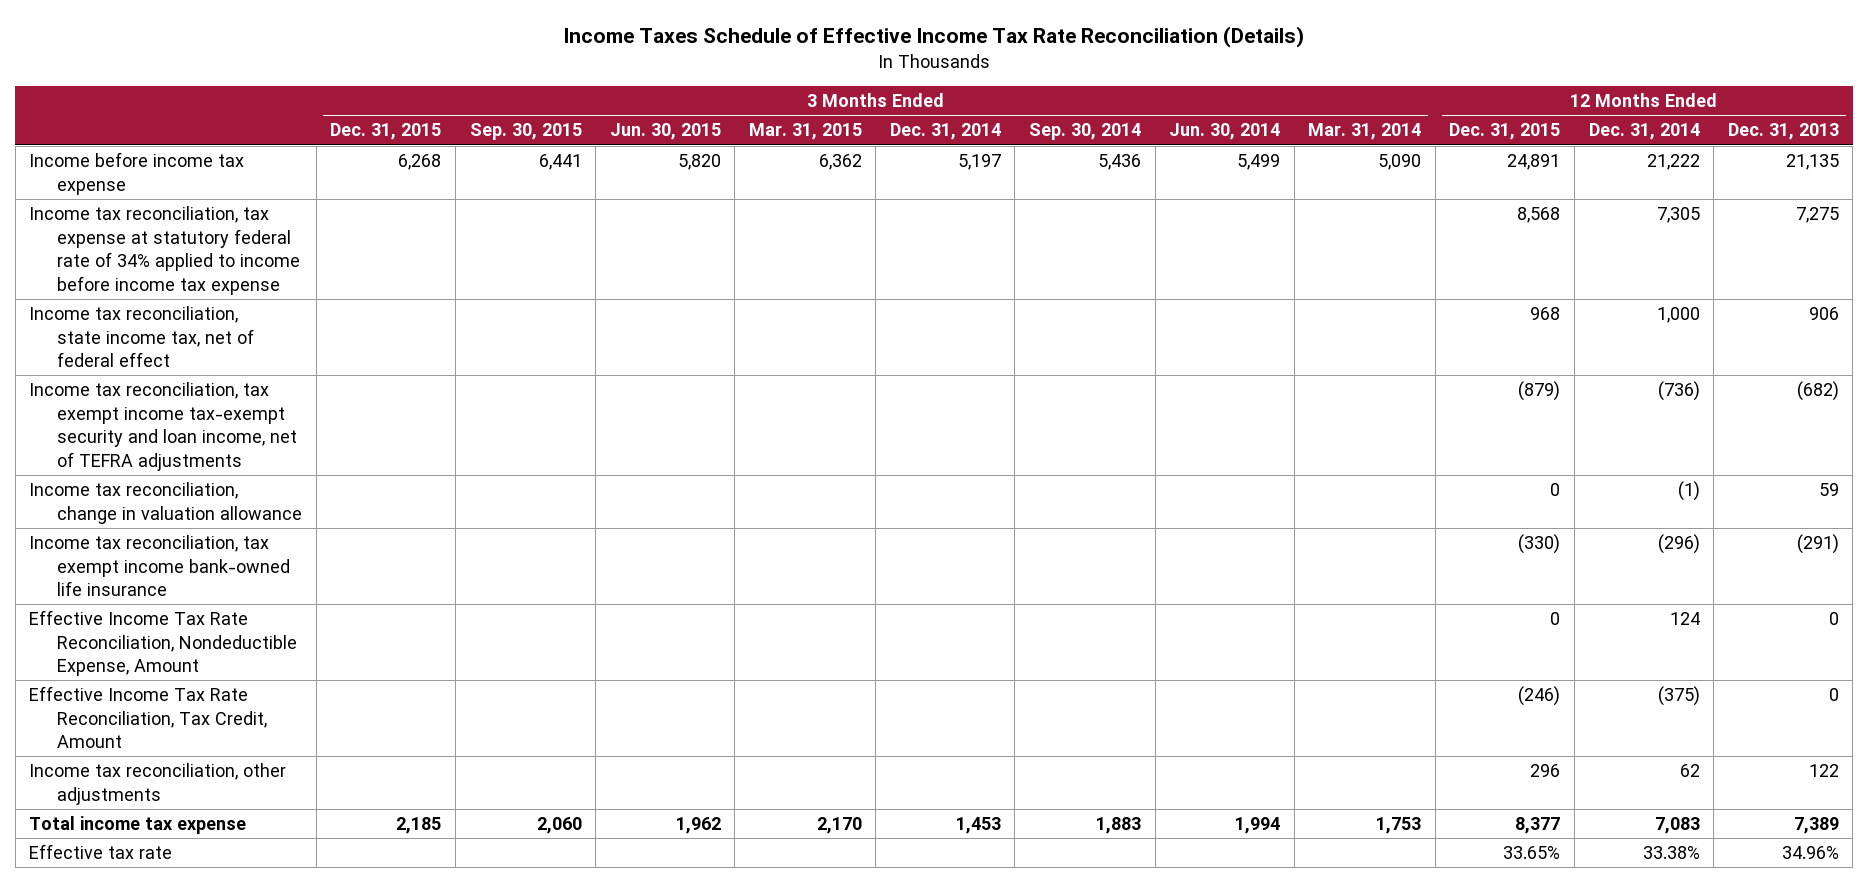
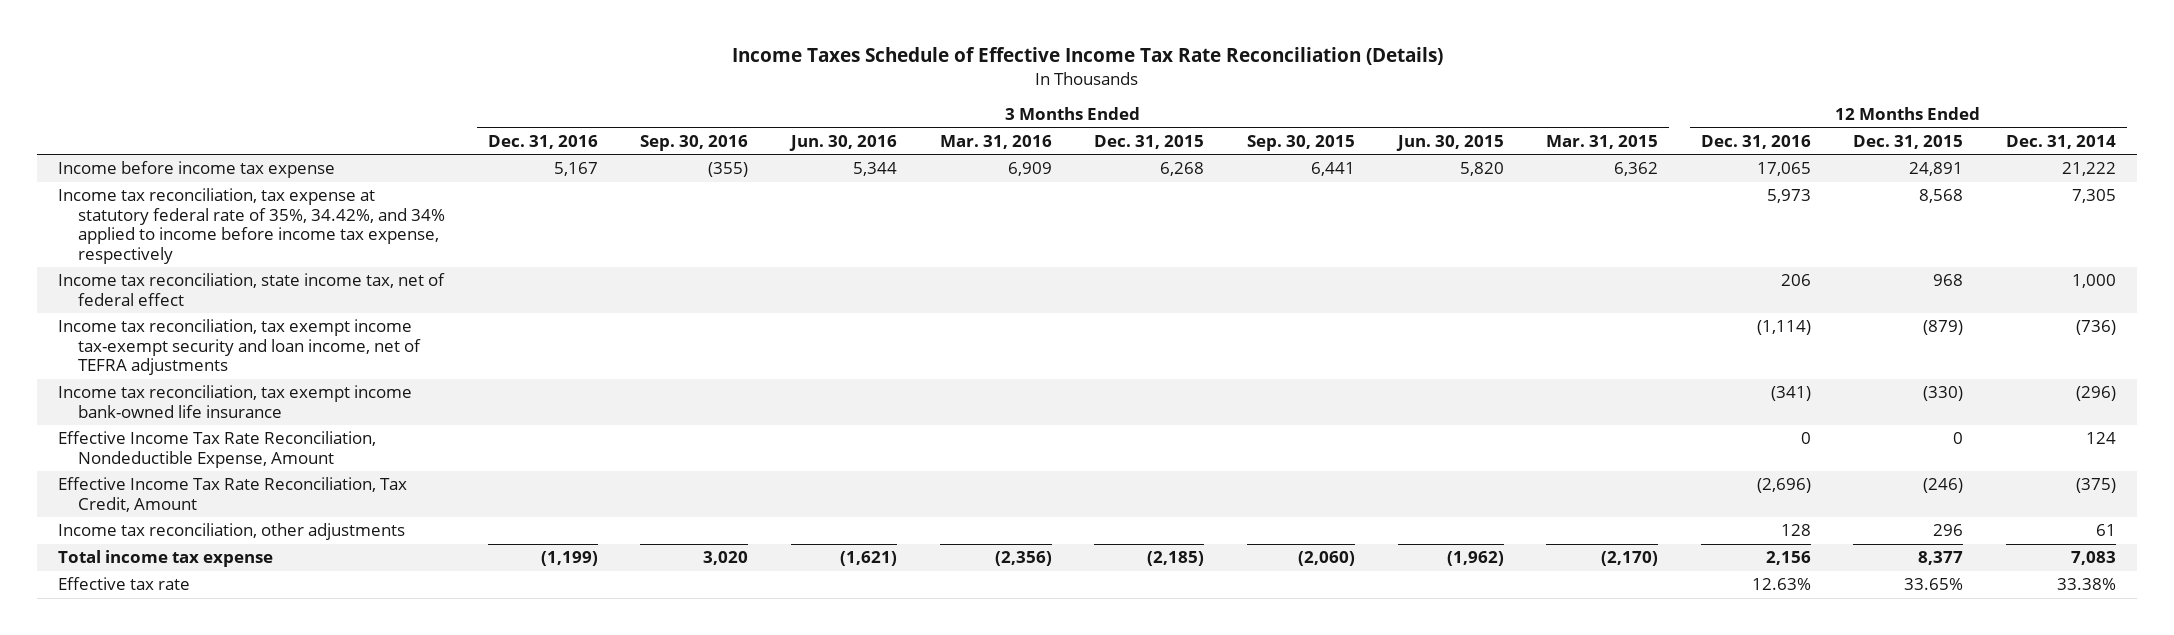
[889,123,1001,141] Dec. 31, 2014 -> none
[1029,123,1142,141] Sep. 30, 2014 -> none
[1169,123,1281,141] Jun. 30, 2014 -> none
[1308,123,1422,141] Mar. 31, 2014 -> none
[1727,123,1839,141] Dec. 31, 2013 -> none
none -> [487,134,598,149] Dec. 31, 2016
none -> [640,134,749,151] Sep. 30, 2016
none -> [789,134,898,151] Jun. 30, 2016
none -> [939,134,1052,149] Mar. 31, 2016
none -> [1700,134,1811,149] Dec. 31, 2016
[29,206,301,295] Income tax reconciliation, tax expense at statutory federal rate of 34% applied to income before income tax expense -> [57,188,446,265] Income tax reconciliation, tax expense at statutory federal rate of 35%, 34.42%, and 34% applied to income before income tax expense, respectively
[29,482,303,524] Income tax reconciliation, change in valuation allowance -> none
[1679,764,1700,778] 62 -> [2096,524,2117,537] 61
[396,817,442,835] 2,185 -> [1147,551,1205,567] (2,185)
[536,817,582,835] 2,060 -> [1297,551,1355,567] (2,060)
[675,817,721,835] 1,962 -> [1446,551,1504,567] (1,962)
[816,817,862,835] 2,170 -> [1601,551,1659,567] (2,170)

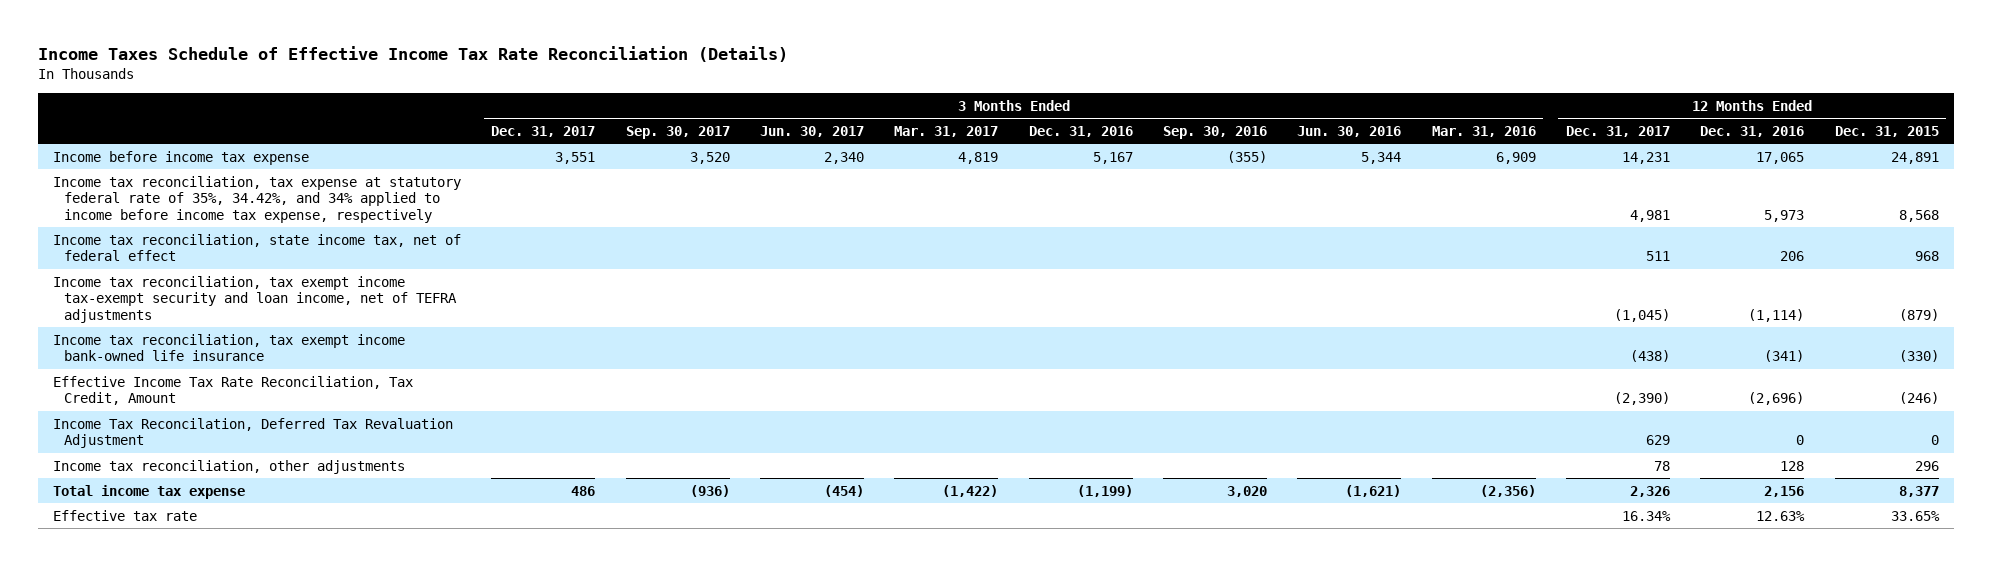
[1094,134,1205,149] Dec. 31, 2015 -> none
[1246,134,1355,151] Sep. 30, 2015 -> none
[1395,134,1504,151] Jun. 30, 2015 -> none
[1546,134,1659,149] Mar. 31, 2015 -> none
[2006,134,2117,149] Dec. 31, 2014 -> none
none -> [491,125,596,137] Dec. 31, 2017
none -> [625,125,730,139] Sep. 30, 2017
none -> [760,125,865,137] Jun. 30, 2017
none -> [894,125,999,137] Mar. 31, 2017
none -> [1566,125,1671,137] Dec. 31, 2017
[57,431,376,468] Effective Income Tax Rate Reconciliation, Nondeductible Expense, Amount -> none
none -> [53,417,454,449] Income Tax Reconcilation, Deferred Tax Revaluation Adjustment

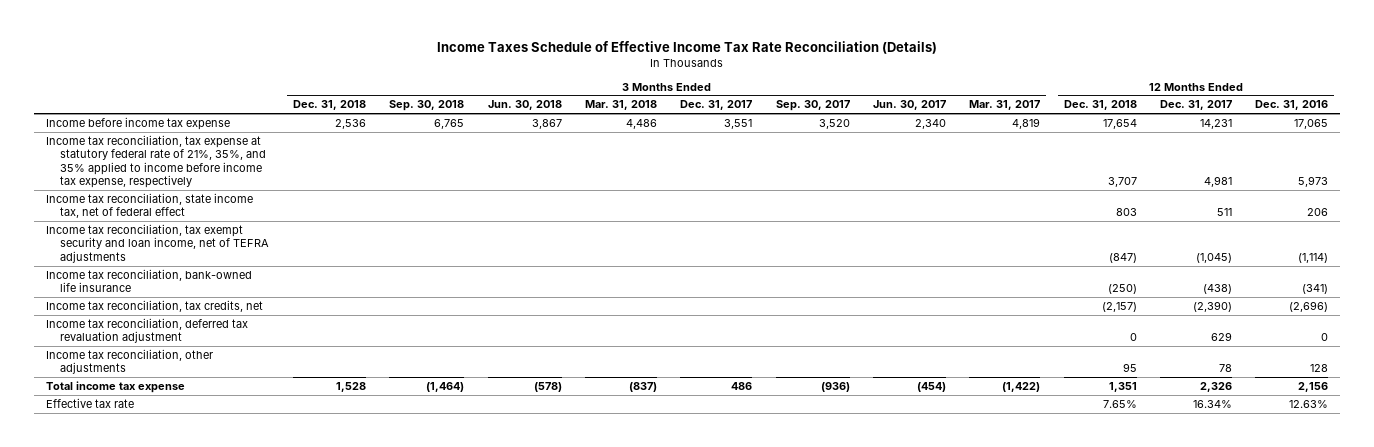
[1028,125,1133,137] Dec. 31, 2016 -> none
[1163,125,1268,139] Sep. 30, 2016 -> none
[1297,125,1402,137] Jun. 30, 2016 -> none
[1431,125,1536,137] Mar. 31, 2016 -> none
[1834,125,1939,137] Dec. 31, 2015 -> none
none -> [292,100,366,111] Dec. 31, 2018
none -> [389,100,465,112] Sep. 30, 2018
none -> [487,100,562,111] Jun. 30, 2018
none -> [584,100,657,111] Mar. 31, 2018
none -> [1063,100,1137,111] Dec. 31, 2018
[53,175,462,223] Income tax reconciliation, tax expense at statutory federal rate of 35%, 34.42%, and 34% applied to income before income tax expense, respectively -> [45,134,267,189] Income tax reconciliation, tax expense at statutory federal rate of 21%, 35%, and 35% applied to income before income tax expense, respectively
[53,275,457,323] Income tax reconciliation, tax exempt income tax-exempt security and loan income, net of TEFRA adjustments -> [45,223,270,263] Income tax reconciliation, tax exempt security and loan income, net of TEFRA adjustments
[53,333,406,362] Income tax reconciliation, tax exempt income bank-owned life insurance -> [45,268,252,293] Income tax reconciliation, bank-owned life insurance
[53,375,414,406] Effective Income Tax Rate Reconciliation, Tax Credit, Amount -> [45,299,263,312] Income tax reconciliation, tax credits, net
[53,417,454,449] Income Tax Reconcilation, Deferred Tax Revaluation Adjustment -> [45,317,248,344] Income tax reconciliation, deferred tax revaluation adjustment

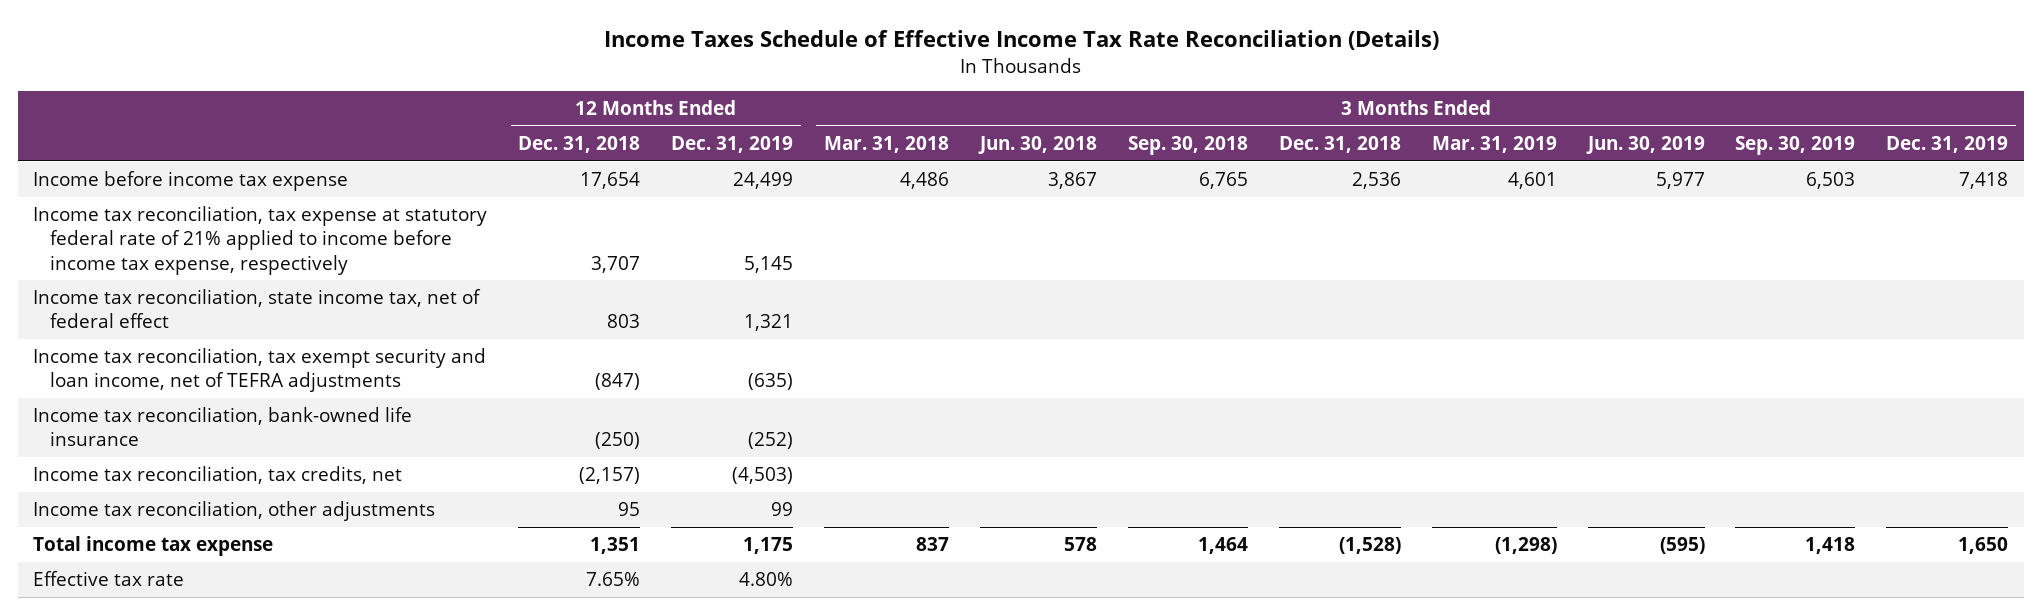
[680,100,753,111] Dec. 31, 2017 -> none
[775,100,850,112] Sep. 30, 2017 -> none
[873,100,947,111] Jun. 30, 2017 -> none
[969,100,1041,111] Mar. 31, 2017 -> none
[1160,100,1233,111] Dec. 31, 2017 -> none
[1255,100,1329,111] Dec. 31, 2016 -> none
none -> [671,135,794,153] Dec. 31, 2019
none -> [1431,135,1557,153] Mar. 31, 2019
none -> [1585,135,1705,154] Jun. 30, 2019
none -> [1735,135,1856,155] Sep. 30, 2019
none -> [1886,135,2009,153] Dec. 31, 2019
[45,134,267,189] Income tax reconciliation, tax expense at statutory federal rate of 21%, 35%, and 35% applied to income before income tax expense, respectively -> [33,205,488,275] Income tax reconciliation, tax expense at statutory federal rate of 21% applied to income before income tax expense, respectively
[45,317,248,344] Income tax reconciliation, deferred tax revaluation adjustment -> none
[335,381,366,392] 1,528 -> [1338,536,1401,554] (1,528)
[426,381,465,392] (1,464) -> [1197,536,1248,554] 1,464
[533,381,562,392] (578) -> [1063,536,1097,551] 578
[628,381,657,392] (837) -> [916,536,950,551] 837

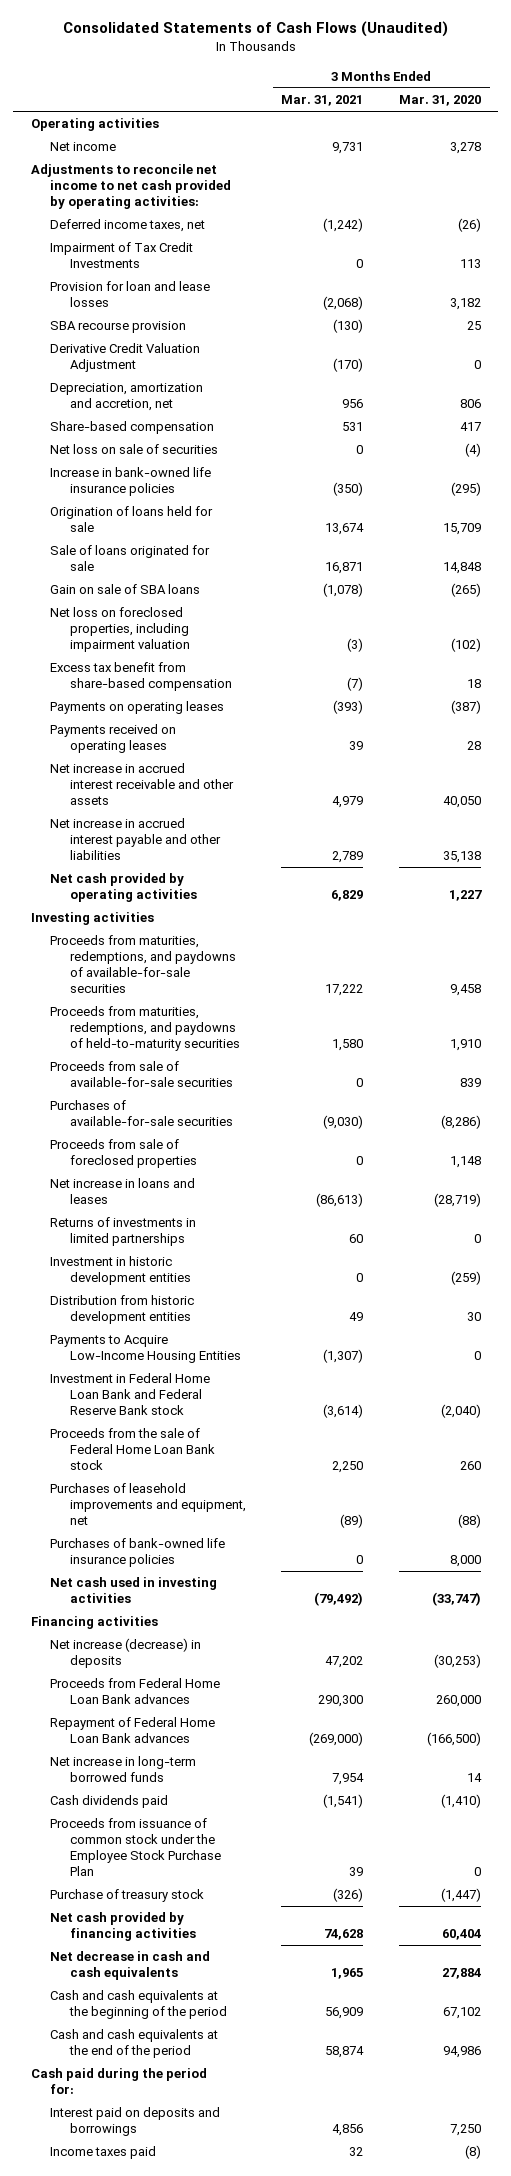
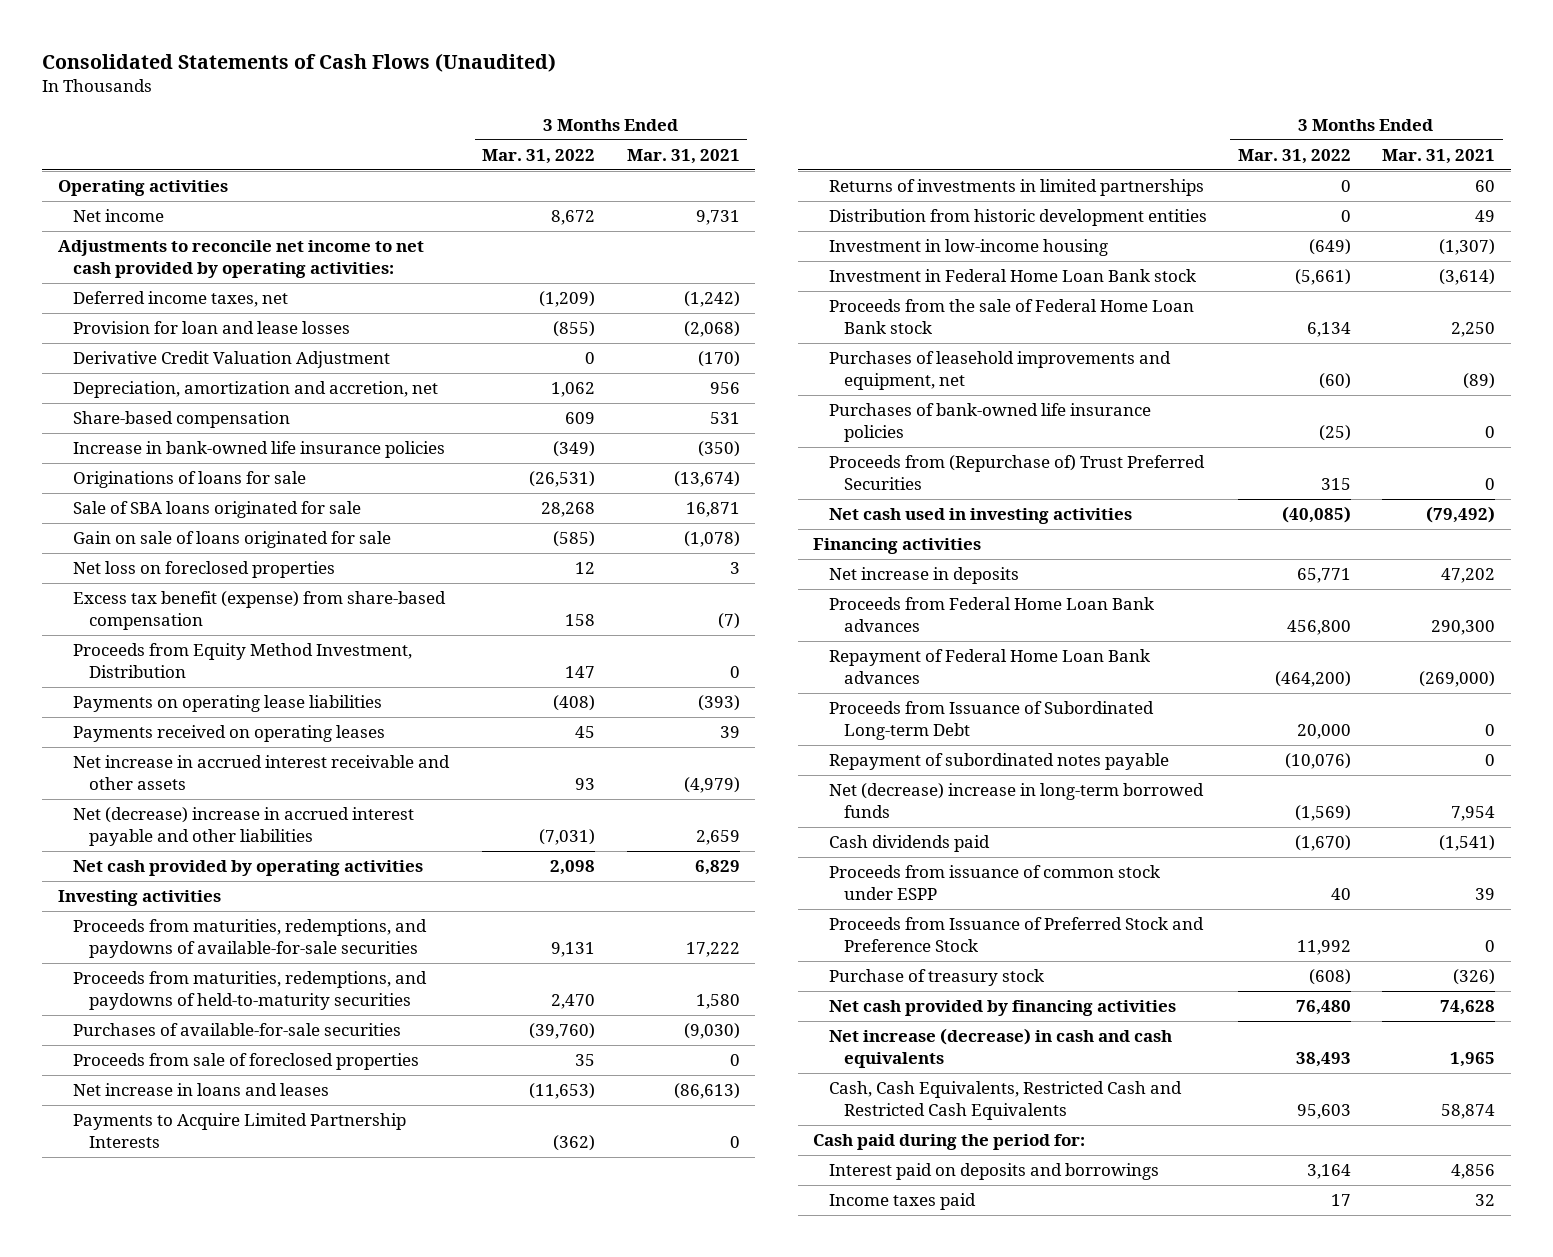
[398,95,481,107] Mar. 31, 2020 -> none
none -> [482,148,596,164] Mar. 31, 2022
[50,242,194,269] Impairment of Tax Credit Investments -> none
[50,321,187,334] SBA recourse provision -> none
[50,444,219,455] Net loss on sale of securities -> none
[50,506,214,533] Origination of loans held for sale -> [73,471,307,489] Originations of loans for sale
[325,523,365,536] 13,674 -> [673,471,740,488] (13,674)
[50,545,211,572] Sale of loans originated for sale -> [73,501,362,519] Sale of SBA loans originated for sale
[50,584,201,595] Gain on sale of SBA loans -> [73,531,392,549] Gain on sale of loans originated for sale
[50,607,191,653] Net loss on foreclosed properties, including impairment valuation -> [73,561,336,579] Net loss on foreclosed properties
[347,638,364,653] (3) -> [729,562,740,575] 3
[50,662,233,692] Excess tax benefit from share-based compensation -> [73,591,447,631] Excess tax benefit (expense) from share-based compensation
none -> [73,643,413,679] Proceeds from Equity Method Investment, Distribution
[50,701,225,715] Payments on operating leases -> [73,695,383,713] Payments on operating lease liabilities
[332,796,364,809] 4,979 -> [683,777,740,794] (4,979)
[50,818,222,861] Net increase in accrued interest payable and other liabilities -> [73,807,415,847] Net (decrease) increase in accrued interest payable and other liabilities
[332,851,364,864] 2,789 -> [695,830,740,846] 2,659
[50,1061,234,1088] Proceeds from sale of available-for-sale securities -> none
none -> [73,1113,407,1149] Payments to Acquire Limited Partnership Interests
[50,1256,192,1286] Investment in historic development entities -> none
[50,1335,242,1364] Payments to Acquire Low-Income Housing Entities -> [828,239,1108,257] Investment in low-income housing
[50,1373,211,1416] Investment in Federal Home Loan Bank and Federal Reserve Bank stock -> [828,269,1196,283] Investment in Federal Home Loan Bank stock
none -> [828,455,1205,491] Proceeds from (Repurchase of) Trust Preferred Securities
[50,1638,202,1669] Net increase (decrease) in deposits -> [828,567,1019,585] Net increase in deposits
none -> [828,701,1154,741] Proceeds from Issuance of Subordinated Long-term Debt
none -> [828,753,1169,771] Repayment of subordinated notes payable
[50,1756,197,1783] Net increase in long-term borrowed funds -> [828,783,1204,819] Net (decrease) increase in long-term borrowed funds
[50,1818,222,1877] Proceeds from issuance of common stock under the Employee Stock Purchase Plan -> [828,865,1160,901] Proceeds from issuance of common stock under ESPP
none -> [828,917,1204,953] Proceeds from Issuance of Preferred Stock and Preference Stock
[50,1990,228,2020] Cash and cash equivalents at the beginning of the period -> none
[50,1951,211,1981] Net decrease in cash and cash equivalents -> [828,1028,1172,1069] Net increase (decrease) in cash and cash equivalents
[50,2029,219,2059] Cash and cash equivalents at the end of the period -> [828,1081,1182,1121] Cash, Cash Equivalents, Restricted Cash and Restricted Cash Equivalents

